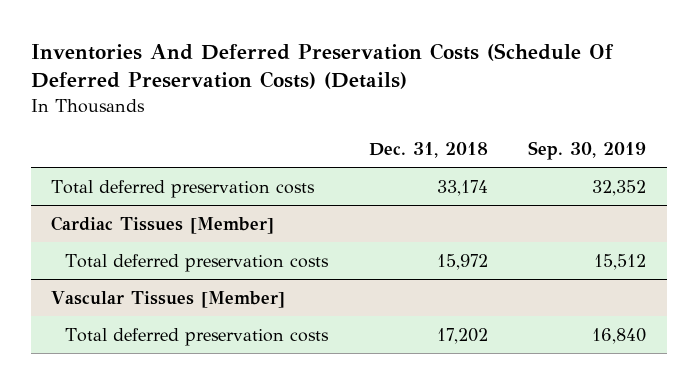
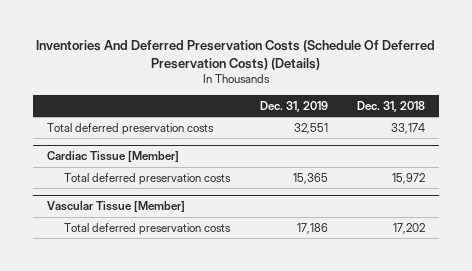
[528,140,647,160] Sep. 30, 2019 -> none
none -> [259,100,328,112] Dec. 31, 2019
[51,215,275,234] Cardiac Tissues [Member] -> [47,150,180,162] Cardiac Tissue [Member]
[51,290,286,308] Vascular Tissues [Member] -> [47,200,186,212] Vascular Tissue [Member]

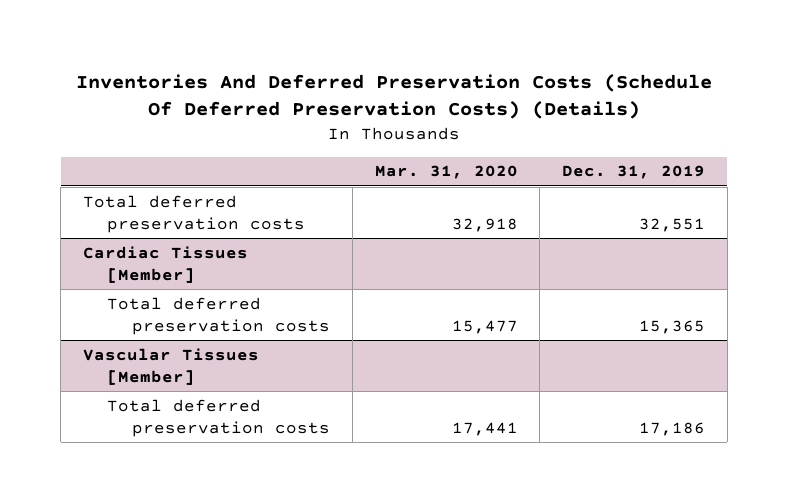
[356,100,425,112] Dec. 31, 2018 -> none
none -> [374,165,518,180] Mar. 31, 2020
[47,150,180,162] Cardiac Tissue [Member] -> [82,245,248,284] Cardiac Tissues [Member]
[47,200,186,212] Vascular Tissue [Member] -> [82,347,259,386] Vascular Tissues [Member]

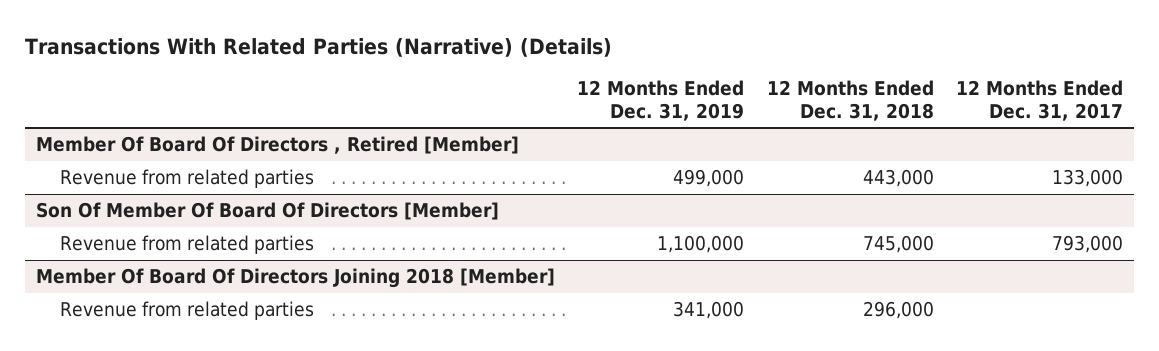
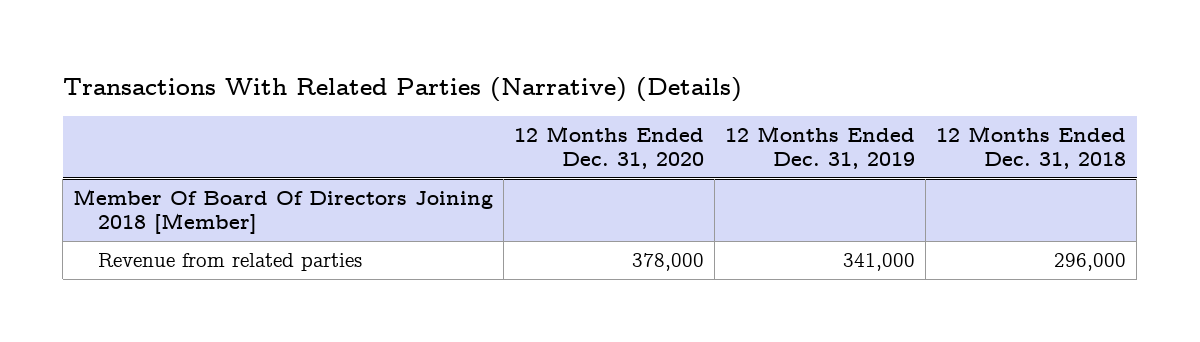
[955,80,1123,121] 12 Months Ended Dec. 31, 2017 -> none
none -> [514,125,705,169] 12 Months Ended Dec. 31, 2020
[36,136,520,155] Member Of Board Of Directors , Retired [Member] -> none
[60,169,315,189] Revenue from related parties -> none
[36,202,500,221] Son Of Member Of Board Of Directors [Member] -> none
[60,235,315,255] Revenue from related parties -> none

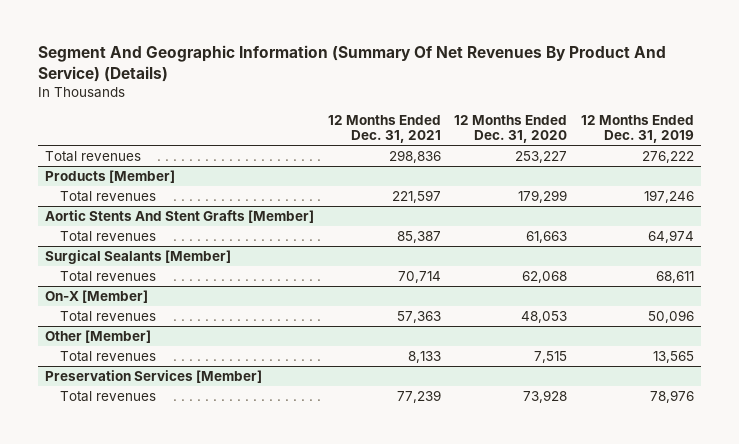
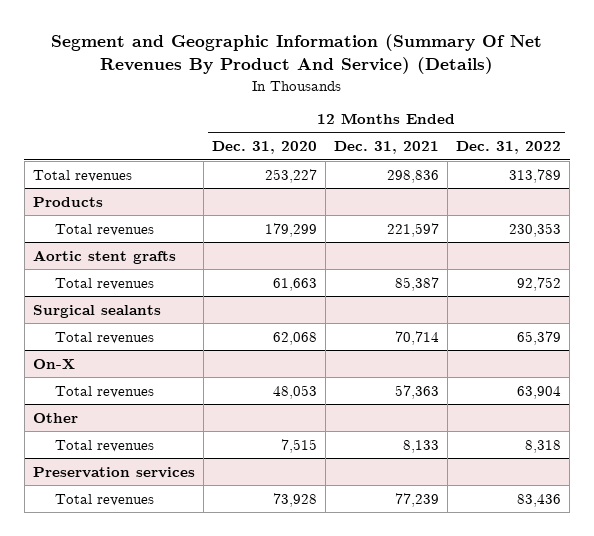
[37,45,666,82] Segment And Geographic Information (Summary Of Net Revenues By Product And Service) (Details) -> [50,34,542,75] Segment and Geographic Information (Summary Of Net Revenues By Product And Service) (Details)
[581,114,695,144] 12 Months Ended Dec. 31, 2019 -> none
none -> [456,141,562,155] Dec. 31, 2022
[44,169,175,183] Products [Member] -> [32,196,103,207] Products
[44,209,314,223] Aortic Stents And Stent Grafts [Member] -> [32,249,176,264] Aortic stent grafts
[44,249,231,264] Surgical Sealants [Member] -> [32,304,161,318] Surgical sealants
[44,289,148,303] On-X [Member] -> [32,358,75,369] On-X
[44,329,151,343] Other [Member] -> [32,412,78,423] Other
[44,369,262,383] Preservation Services [Member] -> [32,466,195,478] Preservation services

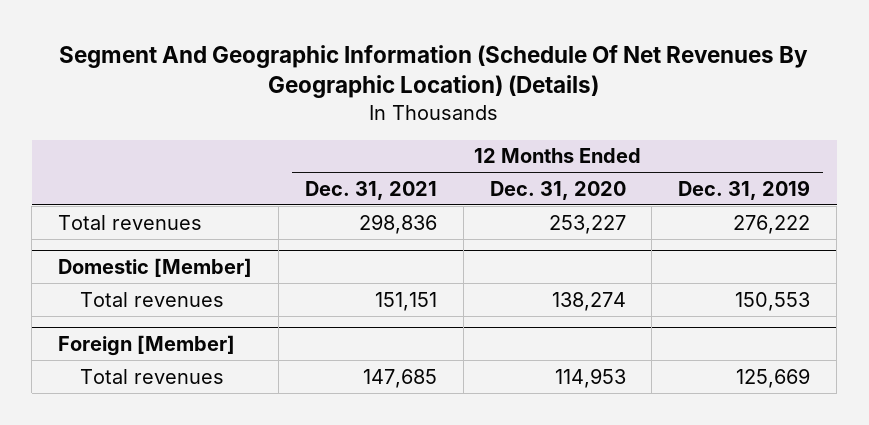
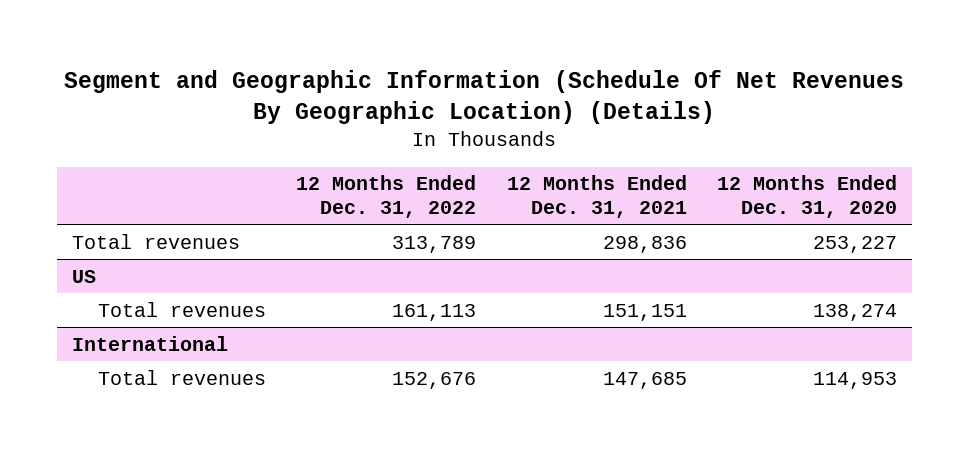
[59,44,809,99] Segment And Geographic Information (Schedule Of Net Revenues By Geographic Location) (Details) -> [64,69,905,125] Segment and Geographic Information (Schedule Of Net Revenues By Geographic Location) (Details)
[678,179,811,200] Dec. 31, 2019 -> none
none -> [296,175,477,218] 12 Months Ended Dec. 31, 2022
[58,258,253,278] Domestic [Member] -> [71,269,96,283] US
[58,335,236,357] Foreign [Member] -> [71,335,228,351] International

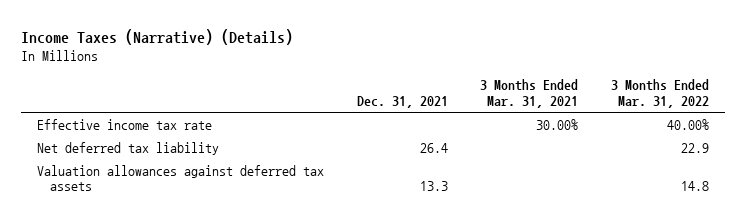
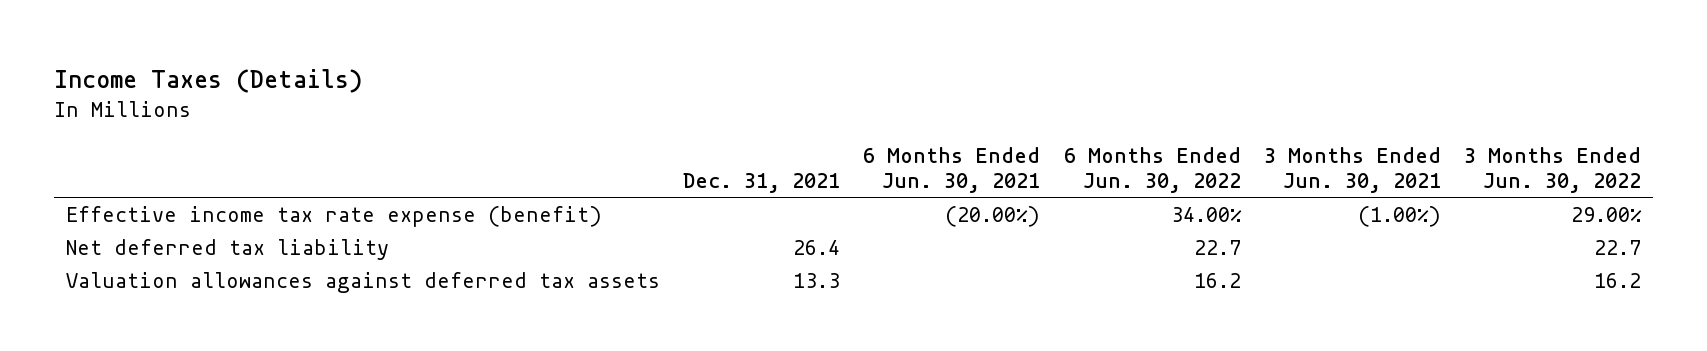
[21,28,294,45] Income Taxes (Narrative) (Details) -> [54,68,364,93] Income Taxes (Details)
[480,79,579,108] 3 Months Ended Mar. 31, 2021 -> none
[611,79,710,108] 3 Months Ended Mar. 31, 2022 -> none
none -> [863,146,1041,193] 6 Months Ended Jun. 30, 2021
none -> [1063,146,1241,193] 6 Months Ended Jun. 30, 2022
none -> [1263,146,1441,193] 3 Months Ended Jun. 30, 2021
none -> [1464,146,1642,193] 3 Months Ended Jun. 30, 2022
[37,118,213,130] Effective income tax rate -> [66,205,603,227] Effective income tax rate expense (benefit)

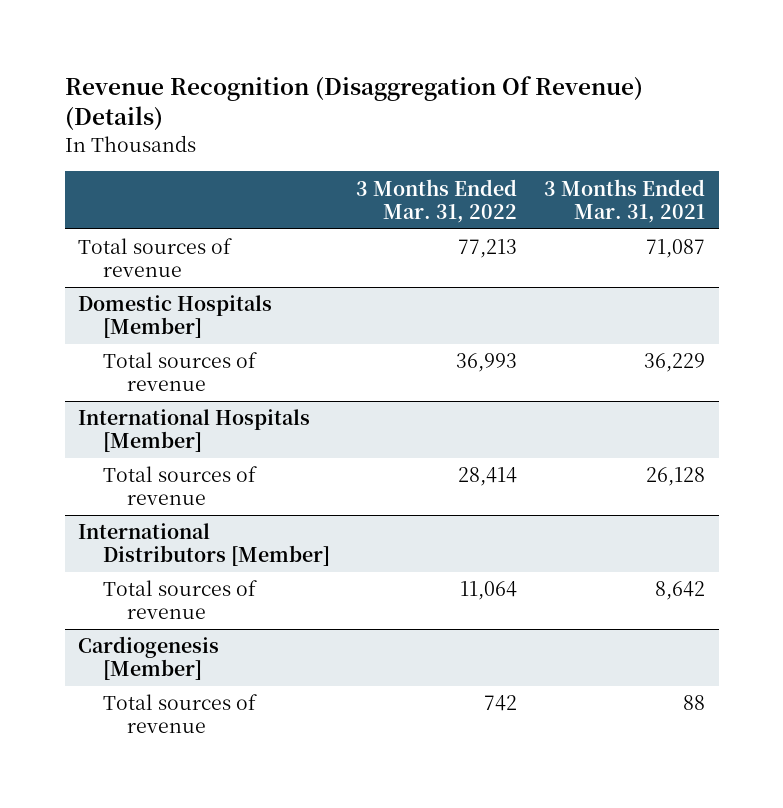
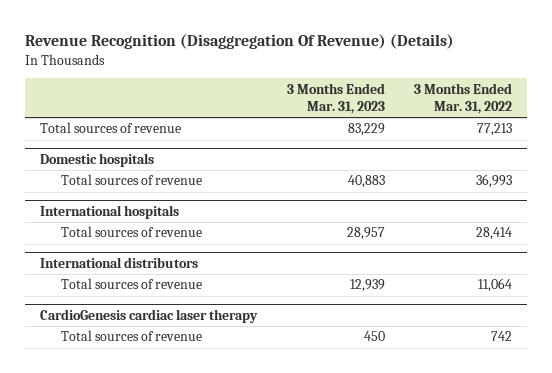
[544,178,706,223] 3 Months Ended Mar. 31, 2021 -> none
none -> [286,82,385,115] 3 Months Ended Mar. 31, 2023
[77,295,272,339] Domestic Hospitals [Member] -> [39,153,154,168] Domestic hospitals
[77,409,310,453] International Hospitals [Member] -> [39,205,179,220] International hospitals
[77,523,330,567] International Distributors [Member] -> [39,257,198,269] International distributors
[77,636,219,681] Cardiogenesis [Member] -> [39,309,258,324] CardioGenesis cardiac laser therapy

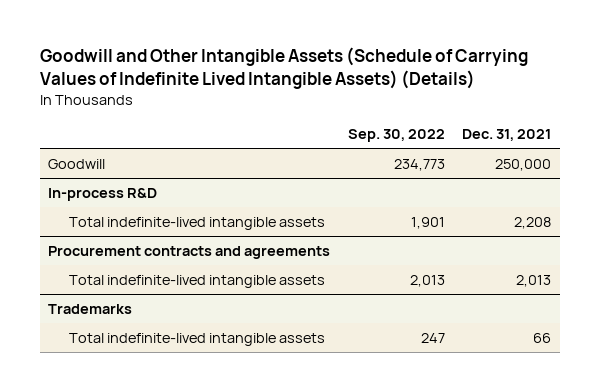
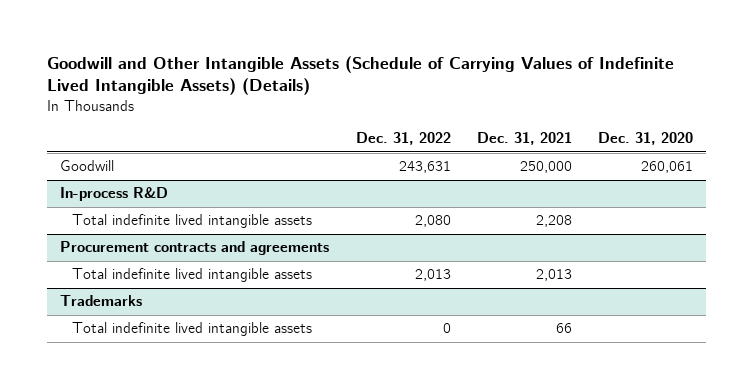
[347,129,445,143] Sep. 30, 2022 -> none
none -> [355,132,451,146] Dec. 31, 2022
none -> [598,132,694,146] Dec. 31, 2020
[69,216,326,230] Total indefinite-lived intangible assets -> [71,214,312,229] Total indefinite lived intangible assets
[69,274,326,288] Total indefinite-lived intangible assets -> [71,268,312,283] Total indefinite lived intangible assets
[69,332,326,346] Total indefinite-lived intangible assets -> [71,322,312,337] Total indefinite lived intangible assets

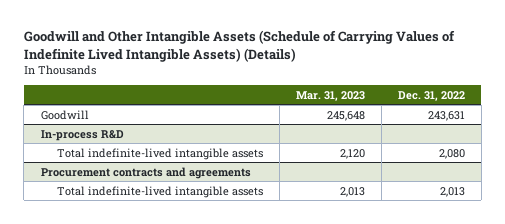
[476,132,572,146] Dec. 31, 2021 -> none
[598,132,694,146] Dec. 31, 2020 -> none
none -> [295,90,365,101] Mar. 31, 2023
[71,214,312,229] Total indefinite lived intangible assets -> [56,147,263,160] Total indefinite-lived intangible assets
[60,295,143,307] Trademarks -> none
[71,322,312,337] Total indefinite lived intangible assets -> none
[71,268,312,283] Total indefinite lived intangible assets -> [56,185,263,198] Total indefinite-lived intangible assets

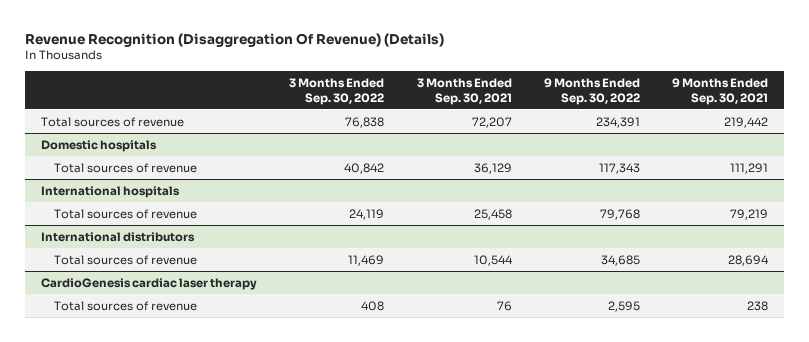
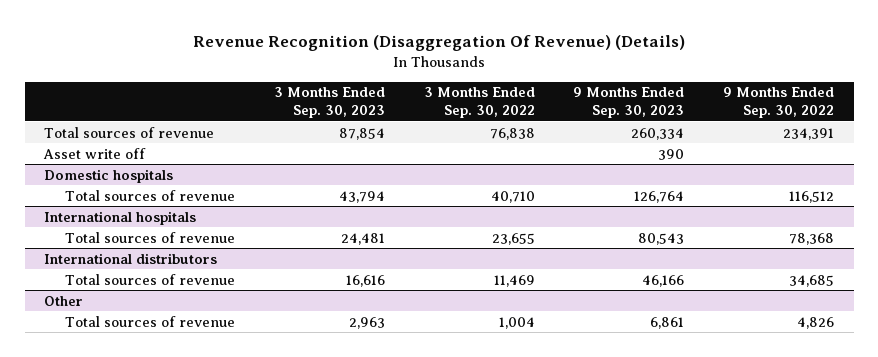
[416,77,512,105] 3 Months Ended Sep. 30, 2021 -> none
[671,77,768,105] 9 Months Ended Sep. 30, 2021 -> none
none -> [273,87,385,119] 3 Months Ended Sep. 30, 2023
none -> [573,87,685,119] 9 Months Ended Sep. 30, 2023
none -> [43,147,147,159] Asset write off
[344,162,385,174] 40,842 -> [490,190,535,203] 40,710
[598,162,640,174] 117,343 -> [789,190,835,203] 116,512
[349,208,385,220] 24,119 -> [491,232,535,245] 23,655
[599,208,640,220] 79,768 -> [789,232,835,245] 78,368
[41,277,258,290] CardioGenesis cardiac laser therapy -> none
none -> [44,295,84,306] Other
[361,300,385,311] 408 -> [498,316,535,329] 1,004
[607,300,640,312] 2,595 -> [797,316,835,329] 4,826

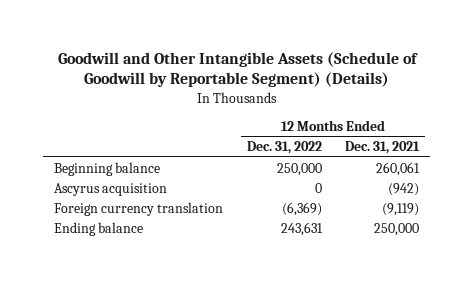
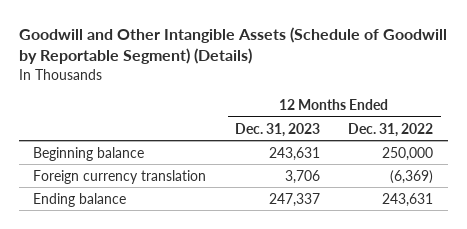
[344,140,420,154] Dec. 31, 2021 -> none
none -> [234,122,320,137] Dec. 31, 2023
[54,182,168,196] Ascyrus acquisition -> none

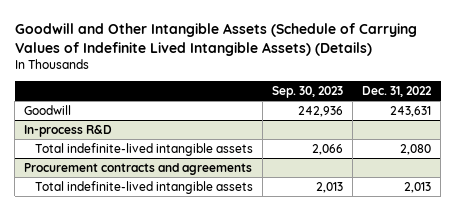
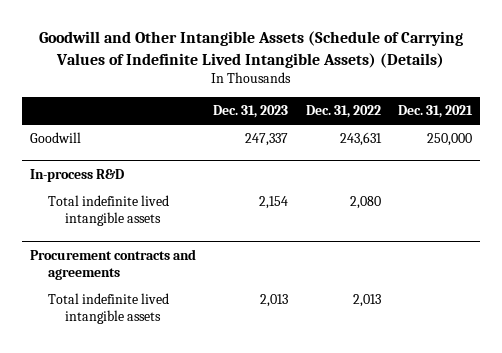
[272,86,344,99] Sep. 30, 2023 -> none
none -> [213,105,289,119] Dec. 31, 2023
none -> [397,105,473,119] Dec. 31, 2021
[35,142,254,156] Total indefinite-lived intangible assets -> [47,195,169,227] Total indefinite lived intangible assets
[35,180,254,194] Total indefinite-lived intangible assets -> [47,293,169,325] Total indefinite lived intangible assets

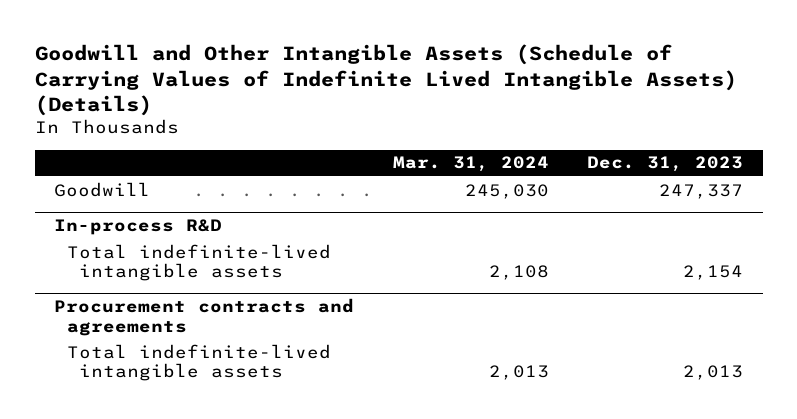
[305,105,381,119] Dec. 31, 2022 -> none
[397,105,473,119] Dec. 31, 2021 -> none
none -> [392,156,549,173] Mar. 31, 2024
[47,195,169,227] Total indefinite lived intangible assets -> [66,243,331,282] Total indefinite-lived intangible assets
[47,293,169,325] Total indefinite lived intangible assets -> [66,343,331,382] Total indefinite-lived intangible assets

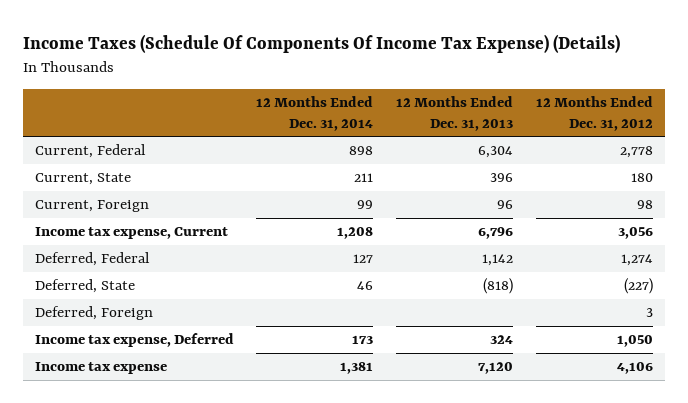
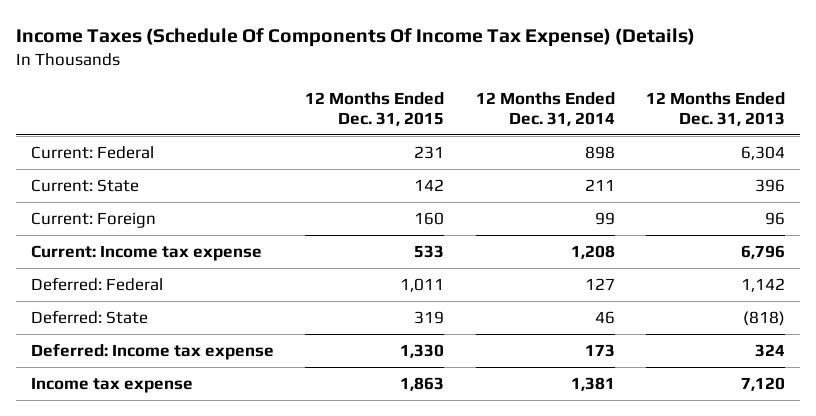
[536,96,654,131] 12 Months Ended Dec. 31, 2012 -> none
none -> [305,91,445,126] 12 Months Ended Dec. 31, 2015
[34,306,153,321] Deferred, Foreign -> none
[34,144,146,159] Current, Federal -> [31,146,155,160] Current: Federal
[34,173,131,186] Current, State -> [31,179,140,193] Current: State
[34,200,149,213] Current, Foreign -> [31,212,157,229] Current: Foreign
[34,227,228,240] Income tax expense, Current -> [31,245,263,262] Current: Income tax expense
[34,252,150,267] Deferred, Federal -> [31,277,164,292] Deferred: Federal
[34,279,135,294] Deferred, State -> [31,310,149,325] Deferred: State
[34,333,234,348] Income tax expense, Deferred -> [31,343,275,361] Deferred: Income tax expense

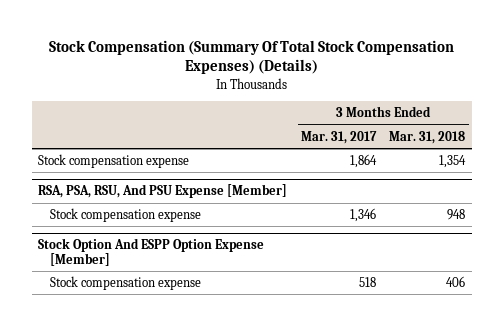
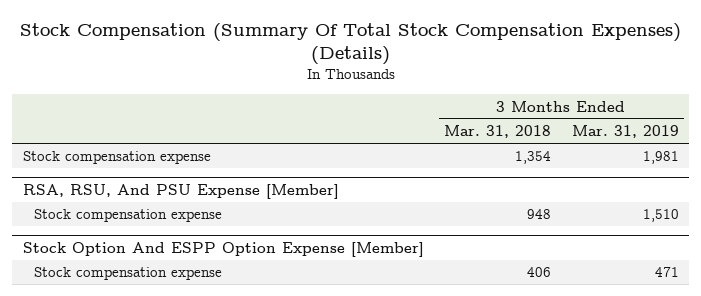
[300,130,377,144] Mar. 31, 2017 -> none
none -> [571,125,679,139] Mar. 31, 2019
[38,184,288,199] RSA, PSA, RSU, And PSU Expense [Member] -> [22,183,339,199] RSA, RSU, And PSU Expense [Member]

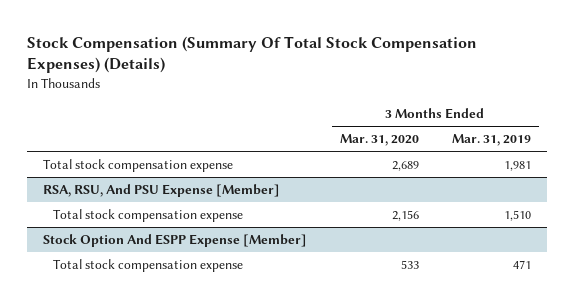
[444,125,552,139] Mar. 31, 2018 -> none
none -> [339,134,419,147] Mar. 31, 2020
[22,151,211,165] Stock compensation expense -> [43,158,234,172] Total stock compensation expense
[34,209,223,223] Stock compensation expense -> [53,208,244,222] Total stock compensation expense
[22,241,424,257] Stock Option And ESPP Option Expense [Member] -> [43,233,308,247] Stock Option And ESPP Expense [Member]
[34,267,223,281] Stock compensation expense -> [53,258,244,272] Total stock compensation expense

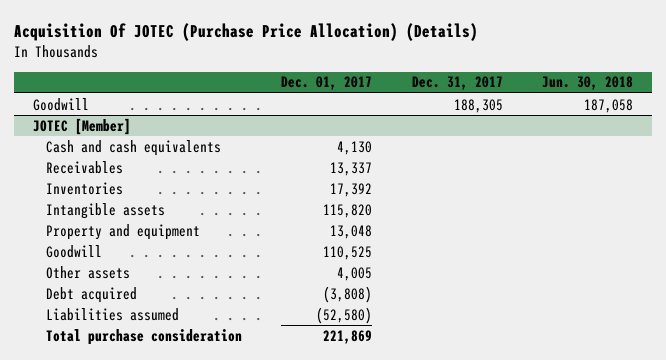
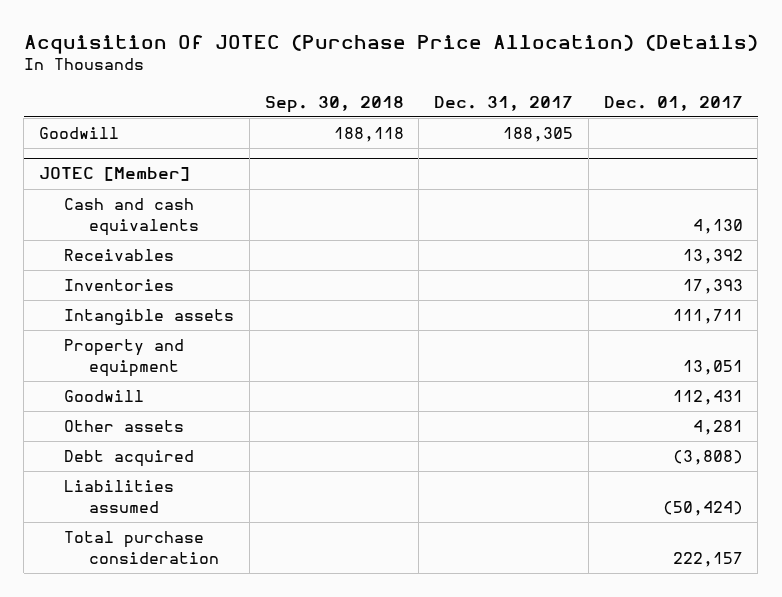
[541,76,633,91] Jun. 30, 2018 -> none
none -> [264,95,404,113] Sep. 30, 2018
[330,161,373,176] 13,337 -> [682,249,743,265] 13,392
[330,182,373,197] 17,392 -> [682,279,743,295] 17,393
[323,203,373,218] 115,820 -> [672,309,743,325] 111,711
[330,224,373,239] 13,048 -> [682,359,743,375] 13,051
[323,245,373,260] 110,525 -> [672,390,743,406] 112,431
[337,266,373,281] 4,005 -> [692,420,743,436] 4,281
[316,306,373,324] (52,580) -> [662,500,743,516] (50,424)
[323,329,373,344] 221,869 -> [672,551,743,567] 222,157

